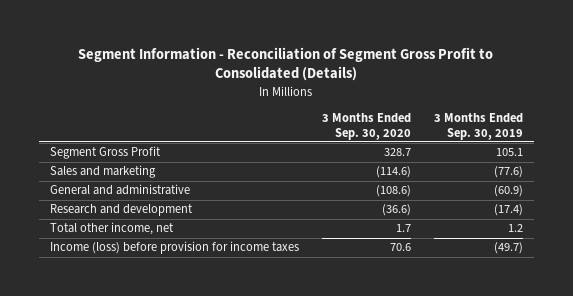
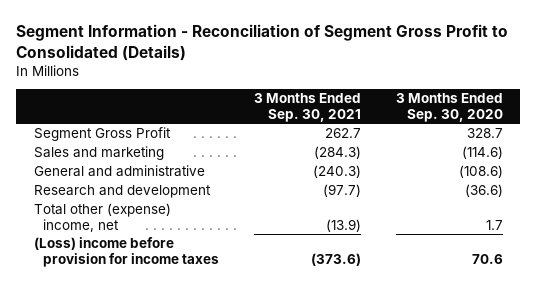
[433,112,523,140] 3 Months Ended Sep. 30, 2019 -> none
none -> [253,93,361,122] 3 Months Ended Sep. 30, 2021
[50,222,175,236] Total other income, net -> [33,203,171,232] Total other (expense) income, net
[50,241,300,255] Income (loss) before provision for income taxes -> [33,237,220,267] (Loss) income before provision for income taxes

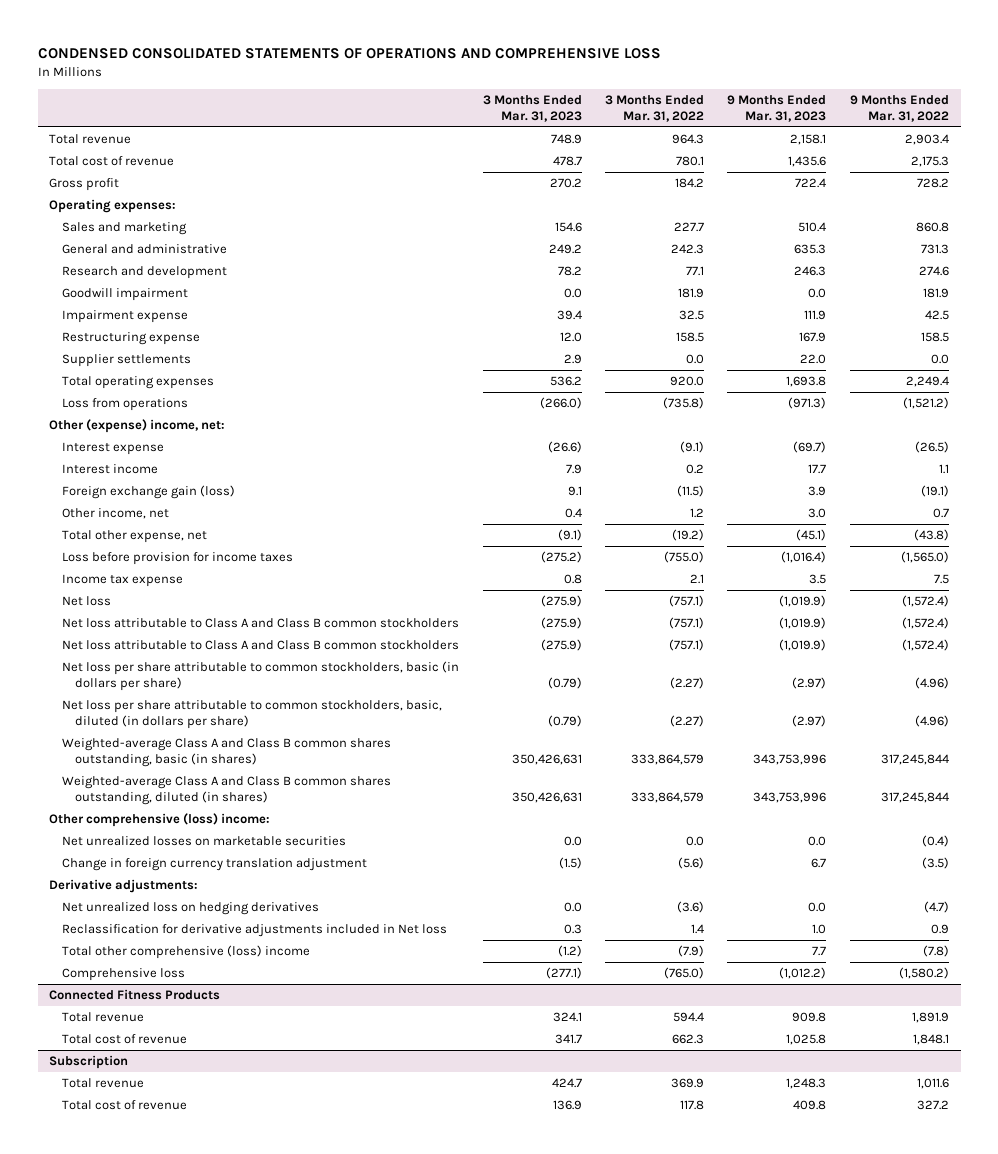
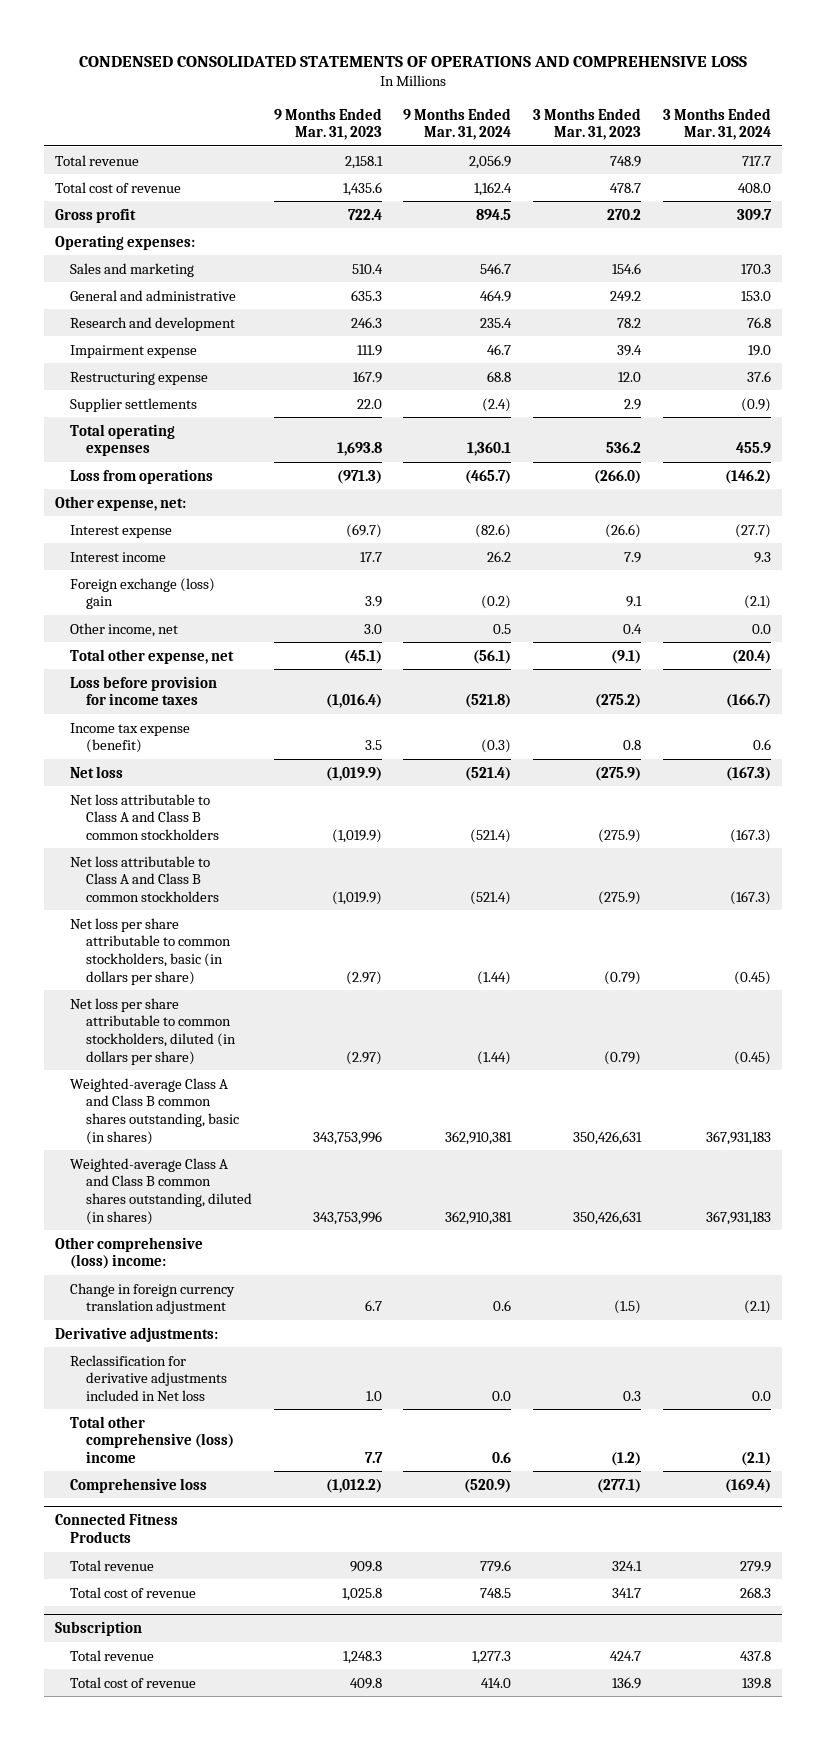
[604,95,704,122] 3 Months Ended Mar. 31, 2022 -> none
[849,95,949,122] 9 Months Ended Mar. 31, 2022 -> none
none -> [403,107,512,141] 9 Months Ended Mar. 31, 2024
none -> [663,107,772,141] 3 Months Ended Mar. 31, 2024
[62,288,189,302] Goodwill impairment -> none
[49,419,226,434] Other (expense) income, net: -> [54,495,186,511] Other expense, net:
[62,485,236,500] Foreign exchange gain (loss) -> [70,577,216,610] Foreign exchange (loss) gain
[62,574,184,588] Income tax expense -> [70,722,191,754] Income tax expense (benefit)
[62,700,443,729] Net loss per share attributable to common stockholders, basic, diluted (in dollars per share) -> [70,997,236,1065] Net loss per share attributable to common stockholders, diluted (in dollars per share)
[62,836,347,847] Net unrealized losses on marketable securities -> none
[62,902,320,916] Net unrealized loss on hedging derivatives -> none

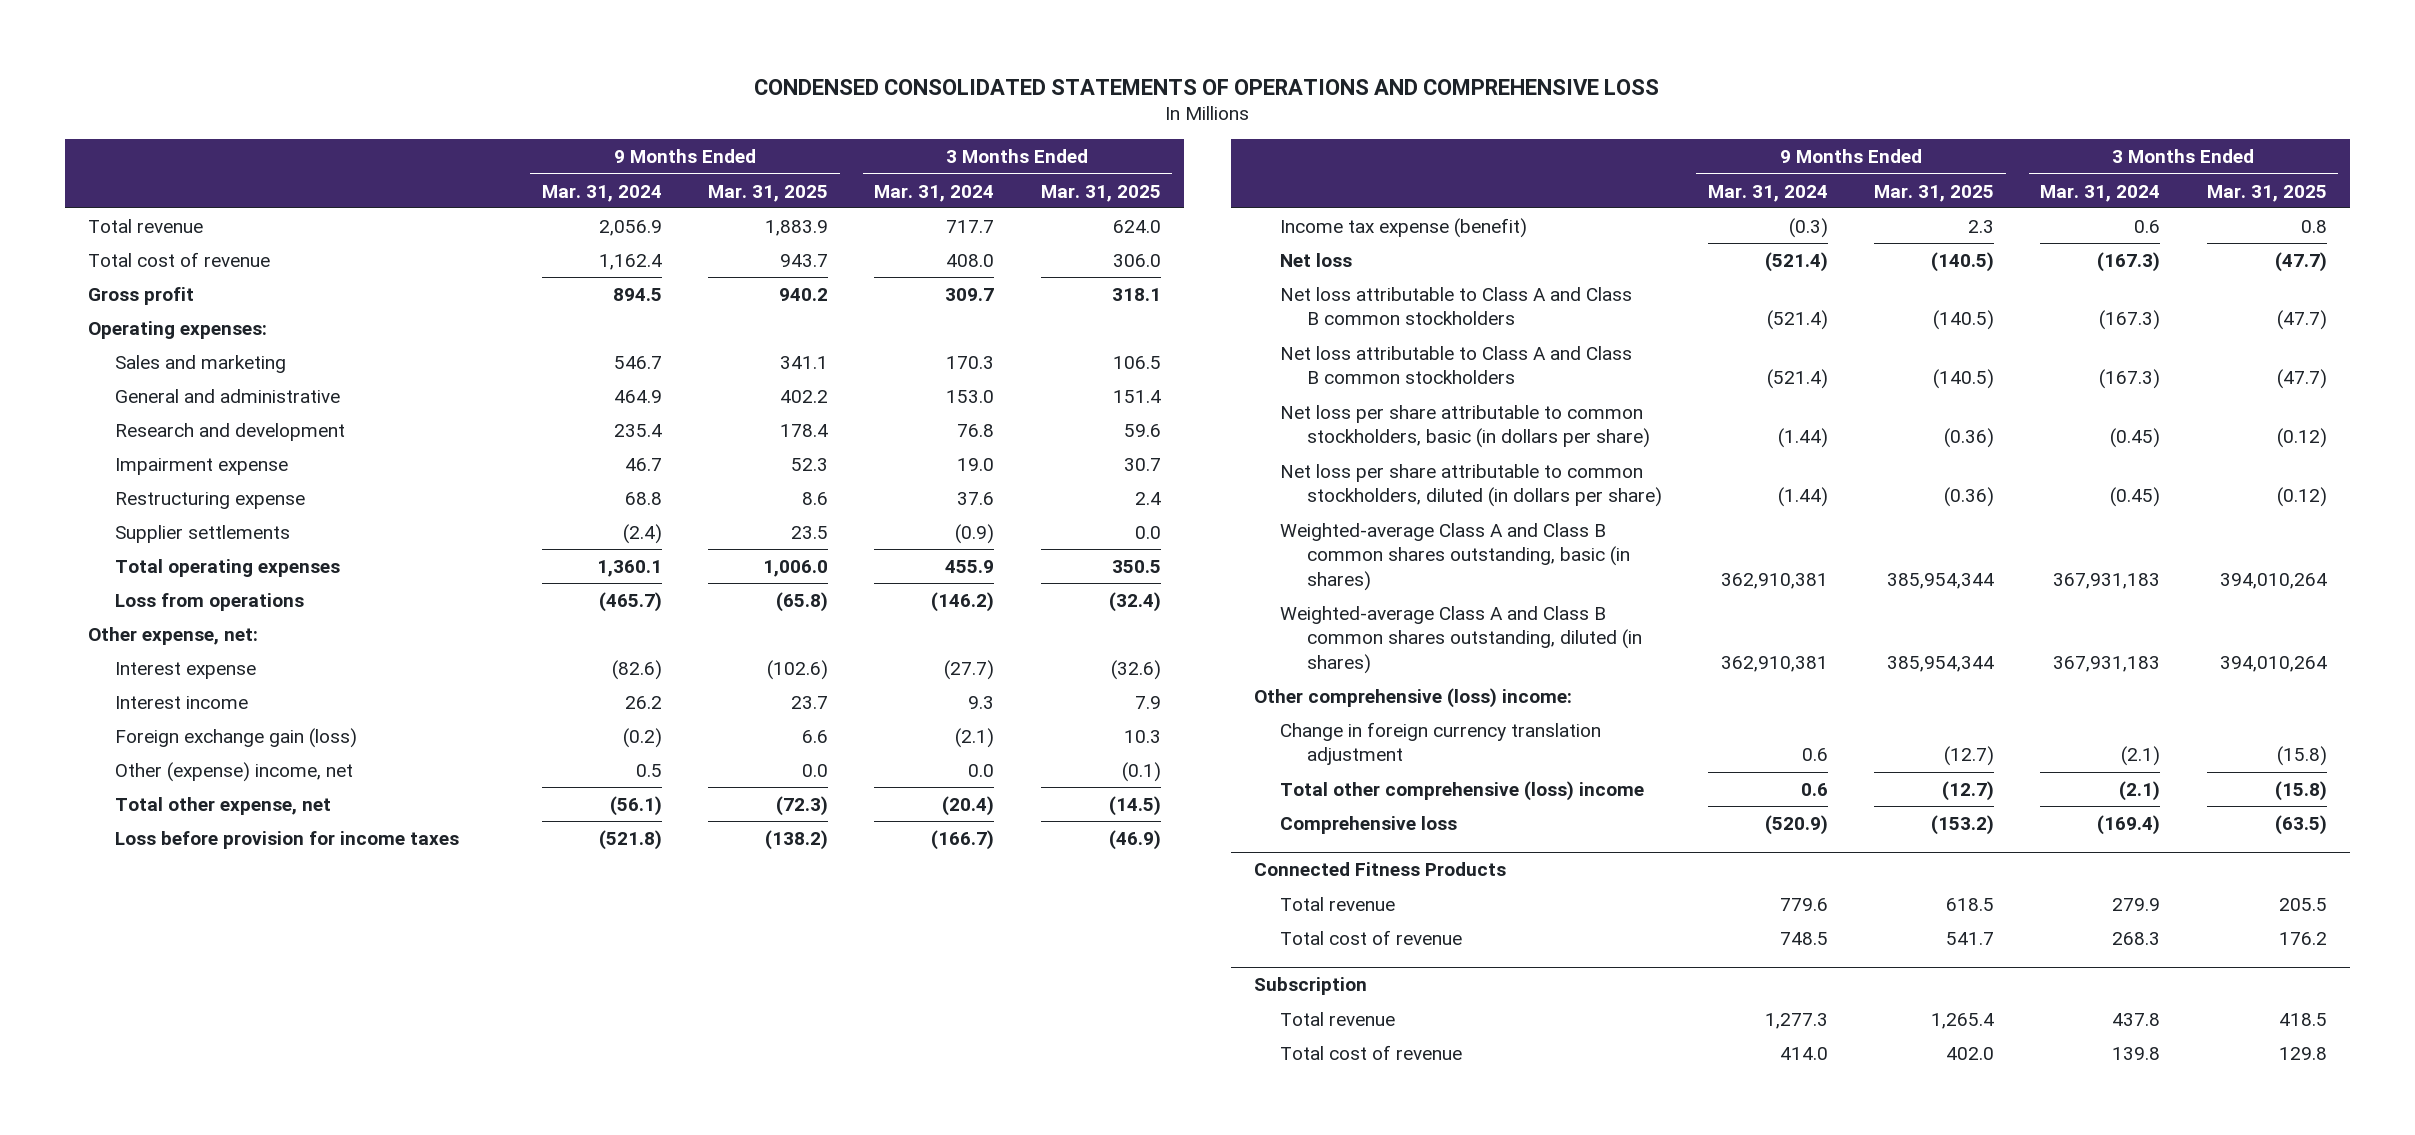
[273,107,382,141] 9 Months Ended Mar. 31, 2023 -> none
[533,107,642,141] 3 Months Ended Mar. 31, 2023 -> none
none -> [708,184,829,202] Mar. 31, 2025
none -> [1040,184,1161,202] Mar. 31, 2025
[70,577,216,610] Foreign exchange (loss) gain -> [114,727,357,748] Foreign exchange gain (loss)
[70,622,179,637] Other income, net -> [114,761,353,782] Other (expense) income, net
[54,1326,218,1342] Derivative adjustments: -> none
[70,1354,227,1401] Reclassification for derivative adjustments included in Net loss -> none

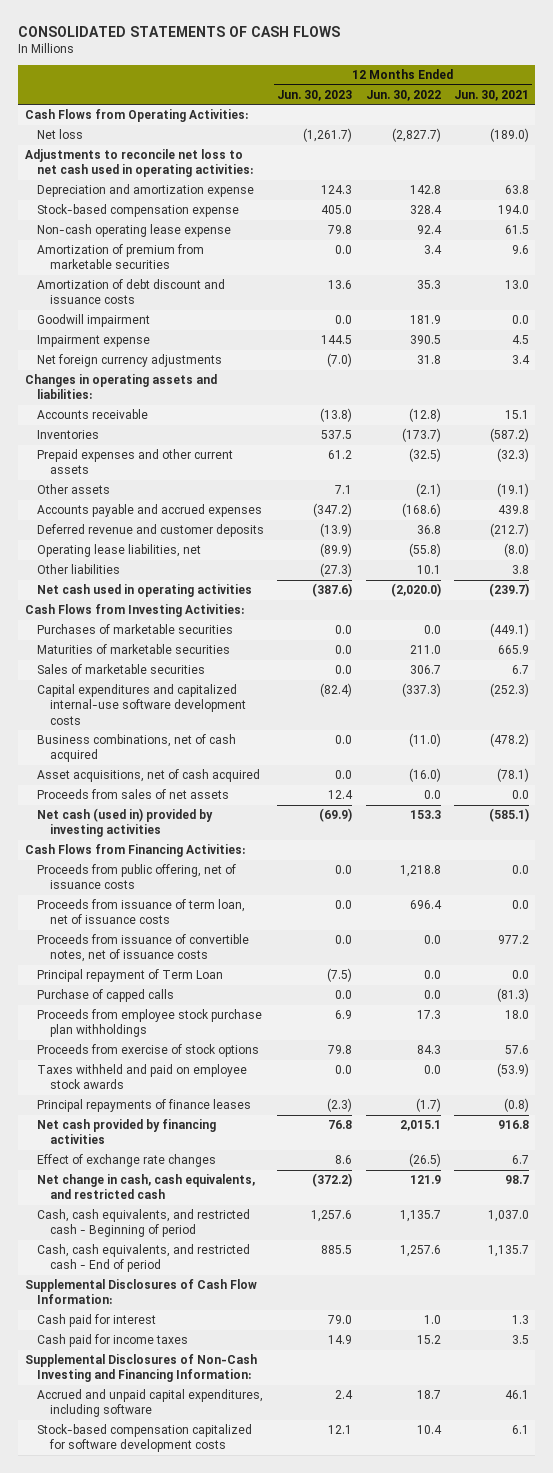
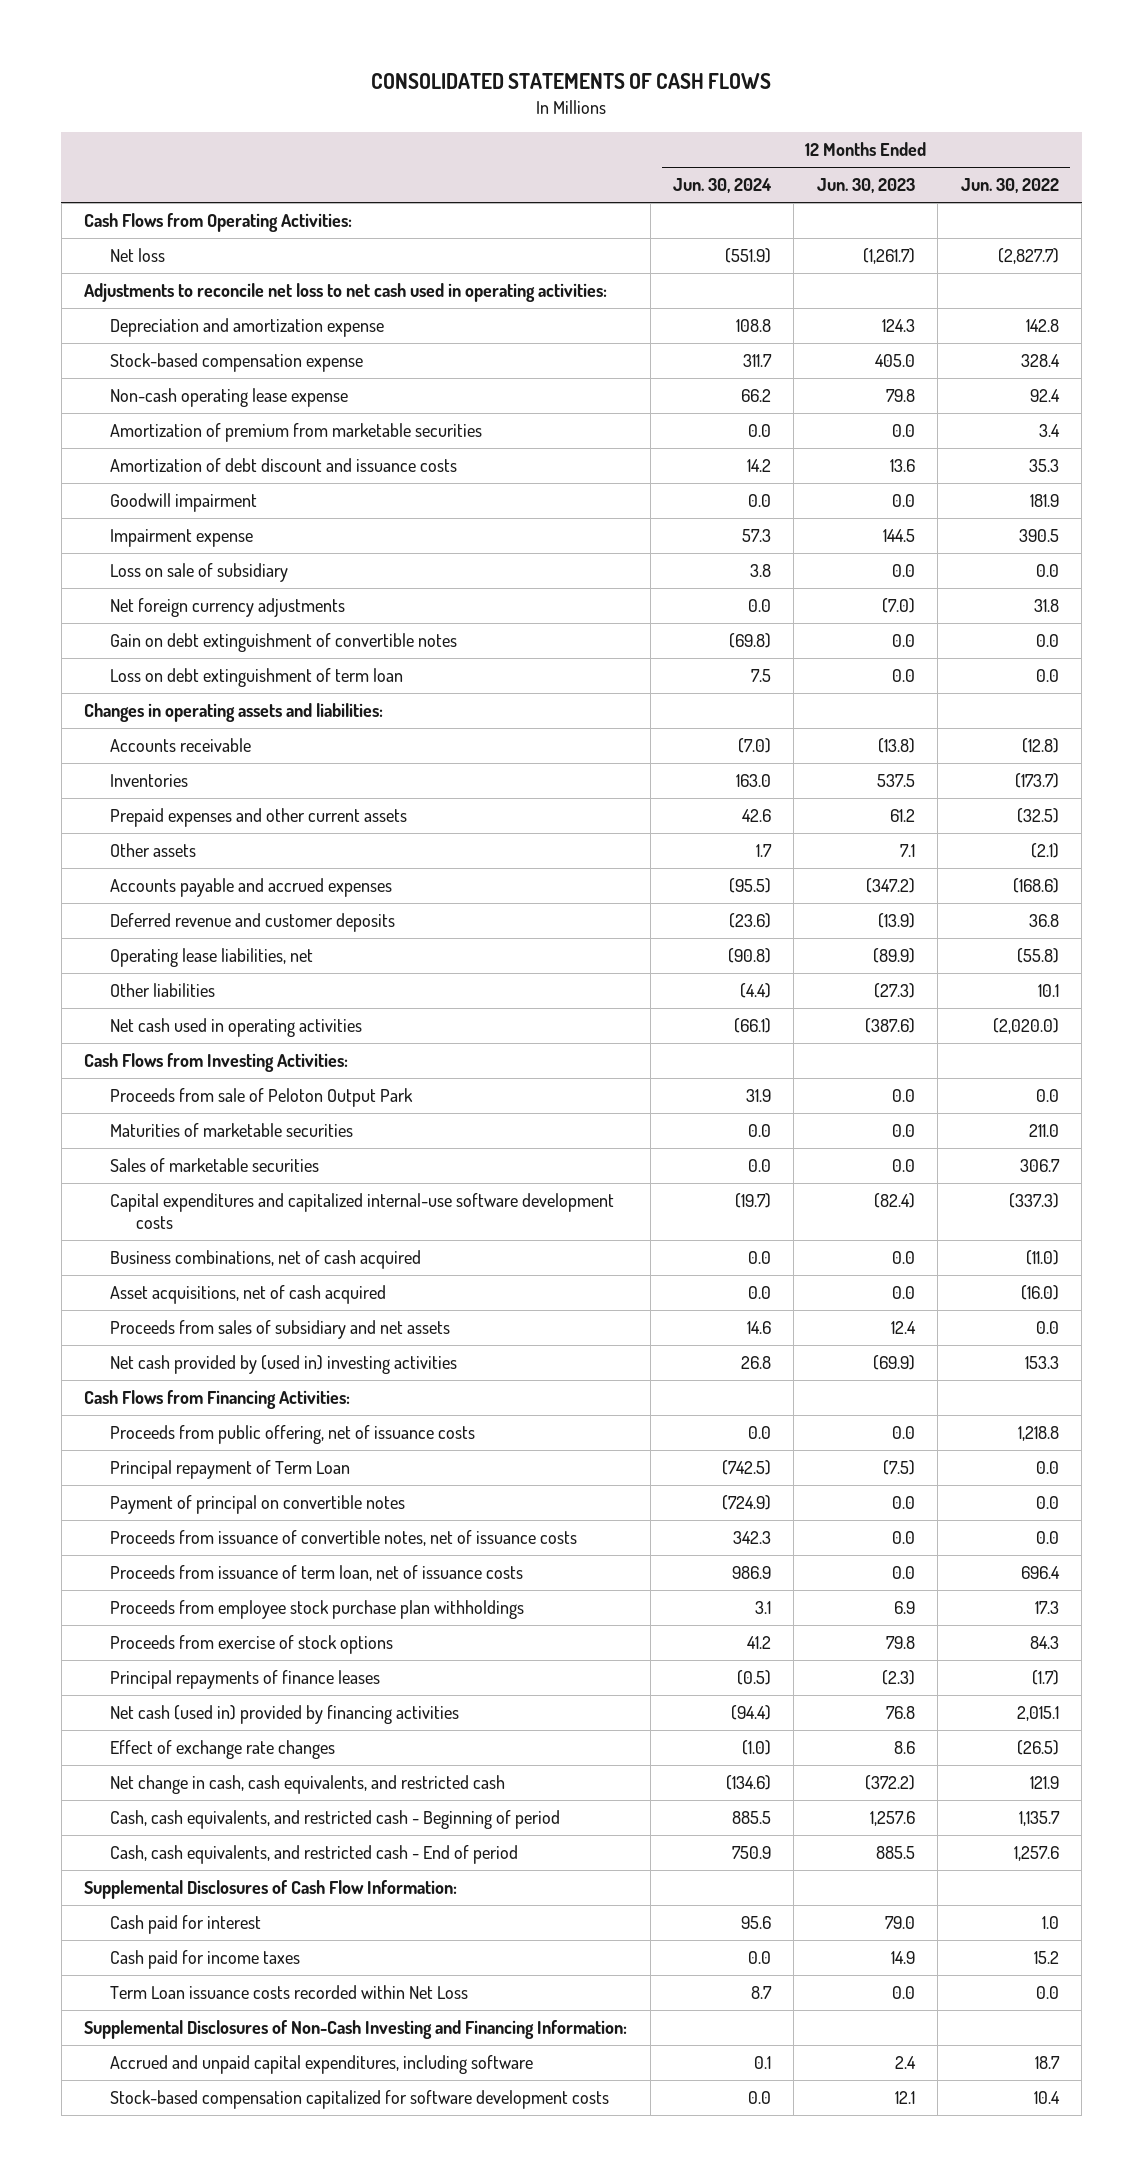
[453,89,529,101] Jun. 30, 2021 -> none
none -> [672,178,772,194] Jun. 30, 2024
none -> [109,563,288,583] Loss on sale of subsidiary
none -> [109,633,457,653] Gain on debt extinguishment of convertible notes
none -> [109,668,403,688] Loss on debt extinguishment of term loan
[37,624,234,635] Purchases of marketable securities -> none
none -> [109,1088,413,1108] Proceeds from sale of Peloton Output Park
[37,789,230,800] Proceeds from sales of net assets -> [109,1320,450,1340] Proceeds from sales of subsidiary and net assets
[37,808,214,838] Net cash (used in) provided by investing activities -> [109,1355,457,1375] Net cash provided by (used in) investing activities
[37,989,175,1003] Purchase of capped calls -> none
none -> [109,1495,405,1515] Payment of principal on convertible notes
[37,934,250,963] Proceeds from issuance of convertible notes, net of issuance costs -> [109,1530,577,1547] Proceeds from issuance of convertible notes, net of issuance costs
[37,899,246,925] Proceeds from issuance of term loan, net of issuance costs -> [109,1565,523,1582] Proceeds from issuance of term loan, net of issuance costs
[37,1064,248,1090] Taxes withheld and paid on employee stock awards -> none
[37,1119,217,1145] Net cash provided by financing activities -> [109,1705,459,1725] Net cash (used in) provided by financing activities
none -> [109,1985,468,2000] Term Loan issuance costs recorded within Net Loss

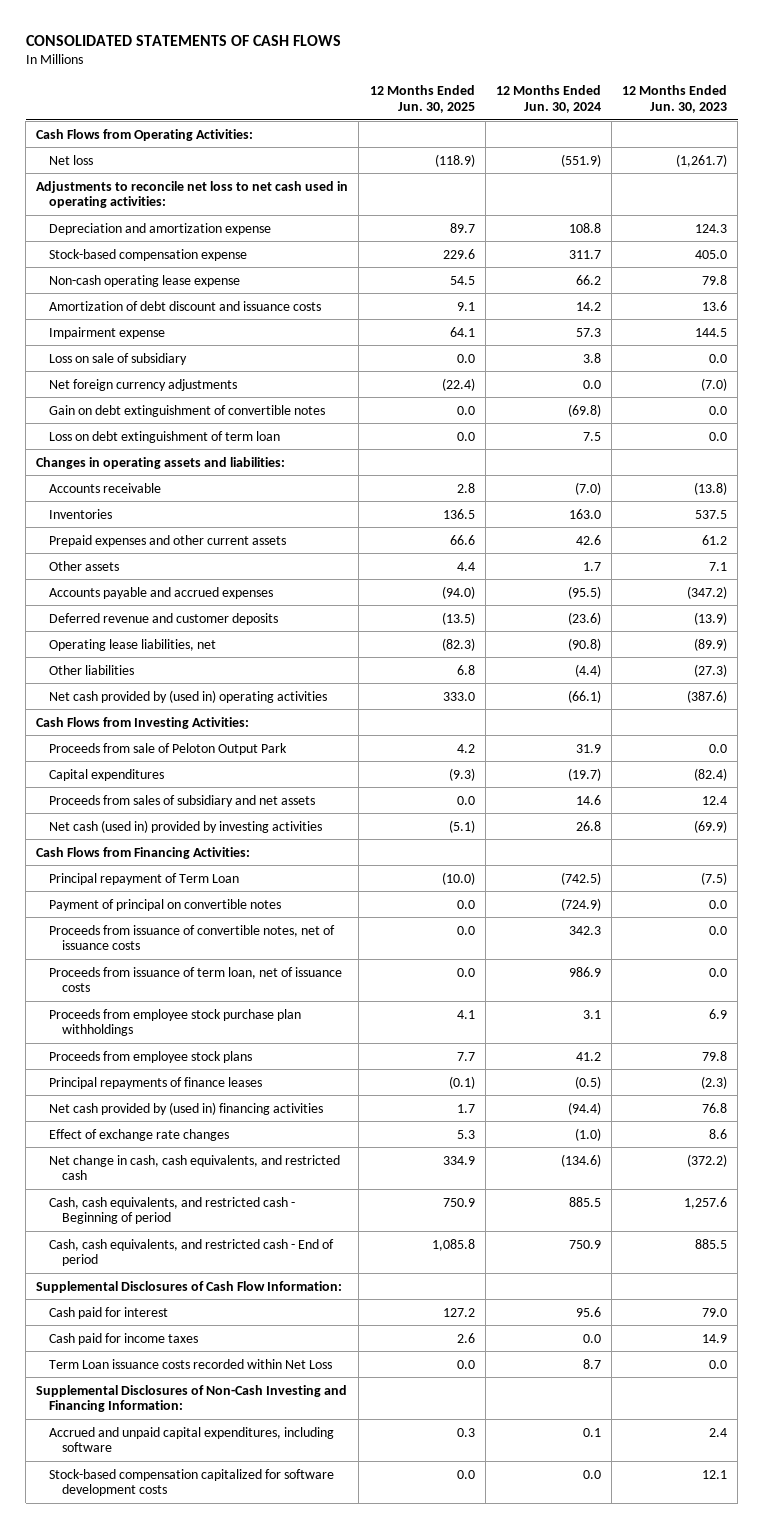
[960,178,1059,194] Jun. 30, 2022 -> none
none -> [369,84,475,113] 12 Months Ended Jun. 30, 2025
[109,423,482,443] Amortization of premium from marketable securities -> none
[109,493,257,513] Goodwill impairment -> none
[109,1018,362,1038] Net cash used in operating activities -> [48,689,327,703] Net cash provided by (used in) operating activities
[109,1123,353,1138] Maturities of marketable securities -> none
[109,1158,319,1173] Sales of marketable securities -> none
[109,1250,421,1270] Business combinations, net of cash acquired -> none
[109,1285,386,1305] Asset acquisitions, net of cash acquired -> none
[109,1193,614,1229] Capital expenditures and capitalized internal-use software development costs -> [48,768,164,781] Capital expenditures
[109,1355,457,1375] Net cash provided by (used in) investing activities -> [48,819,322,833] Net cash (used in) provided by investing activities
[109,1425,475,1445] Proceeds from public offering, net of issuance costs -> none
[109,1635,393,1655] Proceeds from exercise of stock options -> [48,1050,252,1063] Proceeds from employee stock plans
[109,1705,459,1725] Net cash (used in) provided by financing activities -> [48,1101,323,1115] Net cash provided by (used in) financing activities

